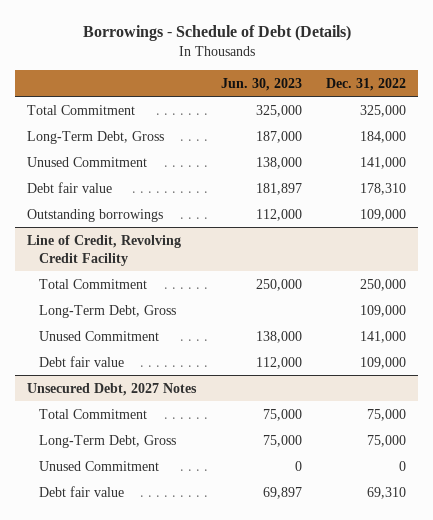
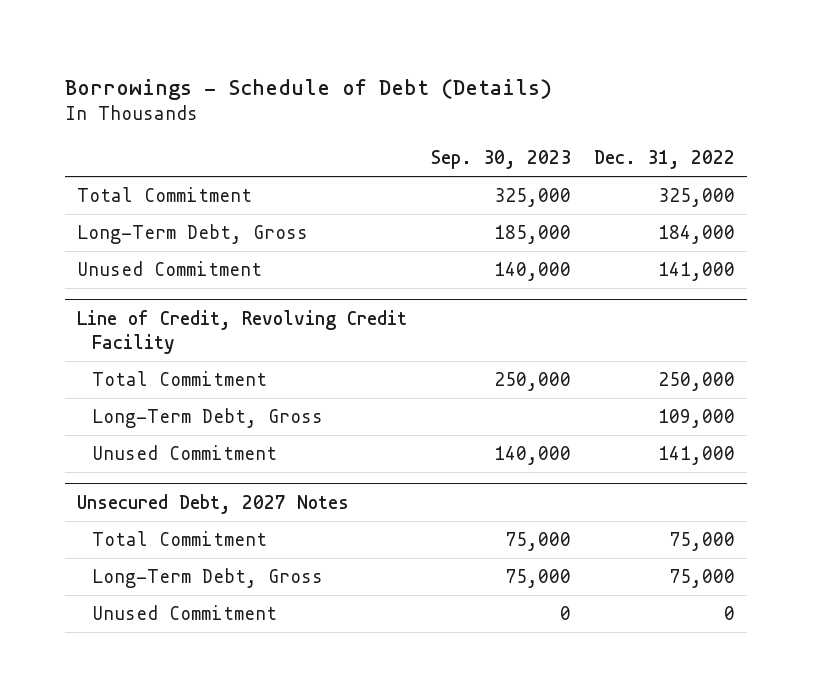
[220,77,302,91] Jun. 30, 2023 -> none
none -> [430,150,571,170] Sep. 30, 2023
[27,181,113,193] Debt fair value -> none
[27,208,164,222] Outstanding borrowings -> none
[38,355,124,367] Debt fair value -> none
[38,485,124,497] Debt fair value -> none

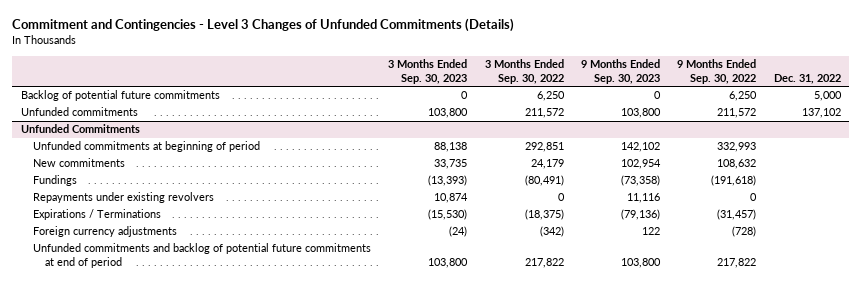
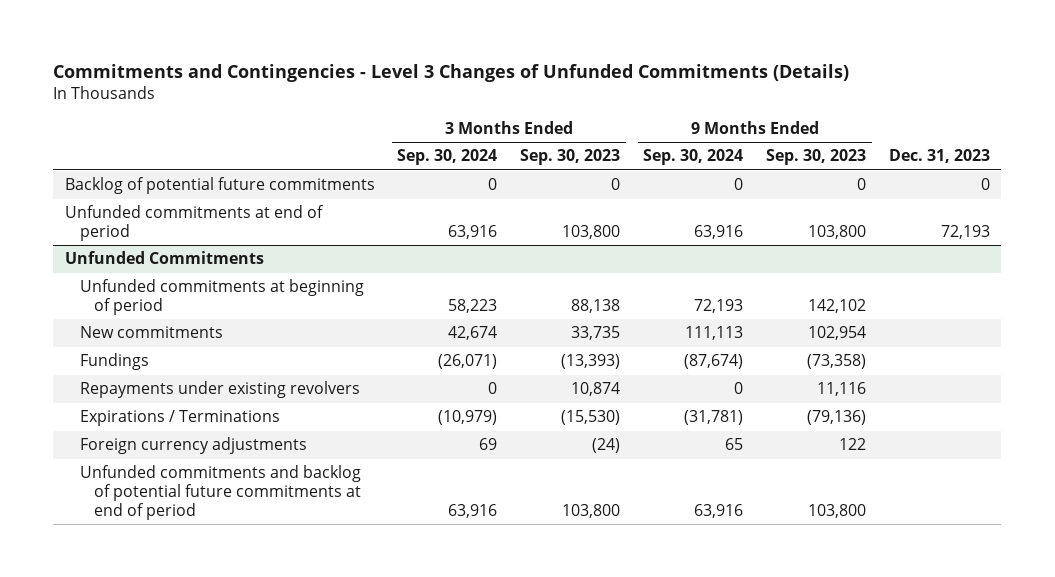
[11,18,514,33] Commitment and Contingencies - Level 3 Changes of Unfunded Commitments (Details) -> [53,63,850,82] Commitments and Contingencies - Level 3 Changes of Unfunded Commitments (Details)
[484,58,564,84] 3 Months Ended Sep. 30, 2022 -> none
[677,58,757,84] 9 Months Ended Sep. 30, 2022 -> none
[773,73,841,84] Dec. 31, 2022 -> none
none -> [397,149,498,166] Sep. 30, 2024
none -> [643,149,744,166] Sep. 30, 2024
none -> [888,149,990,164] Dec. 31, 2023
[20,107,138,117] Unfunded commitments -> [64,205,324,242] Unfunded commitments at end of period

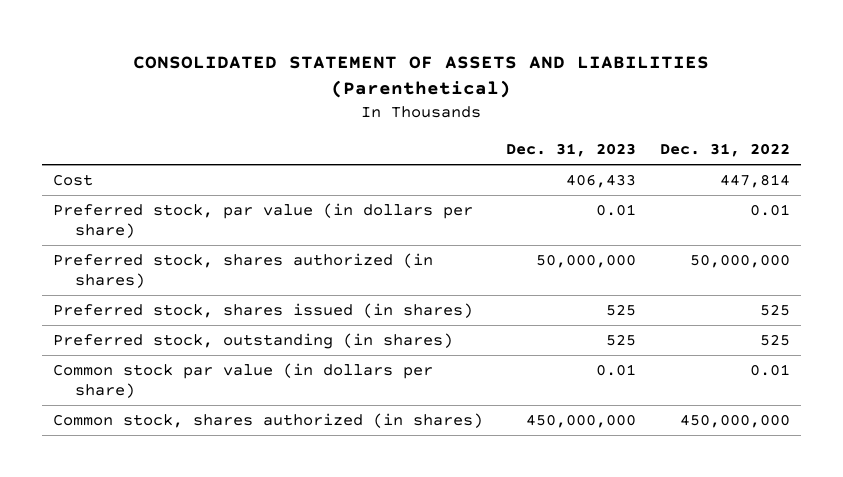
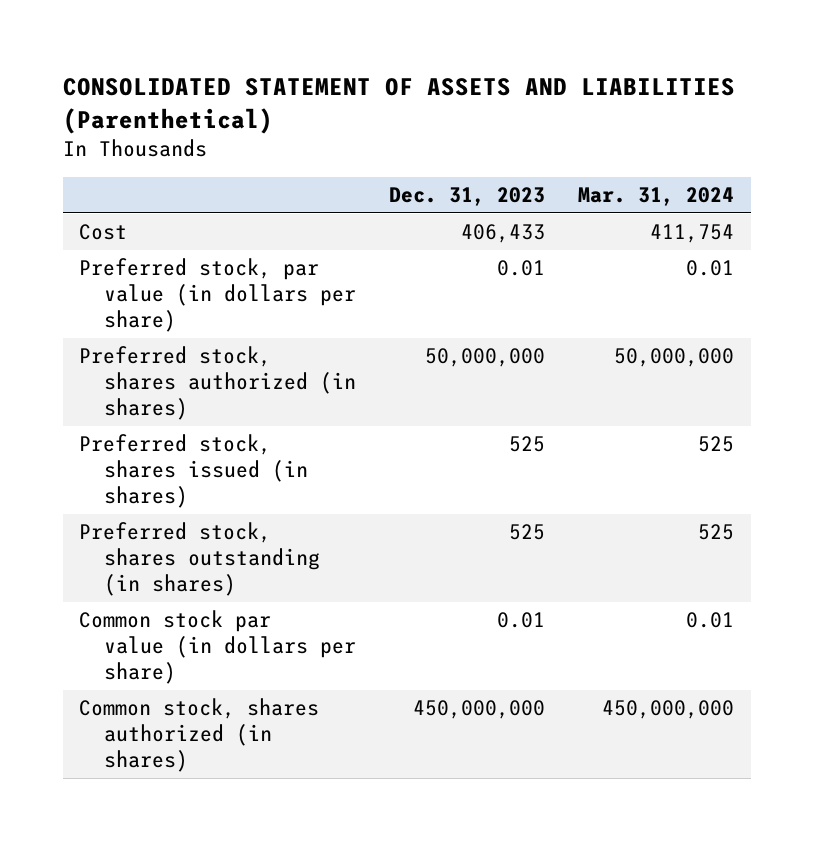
[659,142,790,157] Dec. 31, 2022 -> none
none -> [578,187,735,207] Mar. 31, 2024
[53,333,454,350] Preferred stock, outstanding (in shares) -> [79,522,321,597] Preferred stock, shares outstanding (in shares)

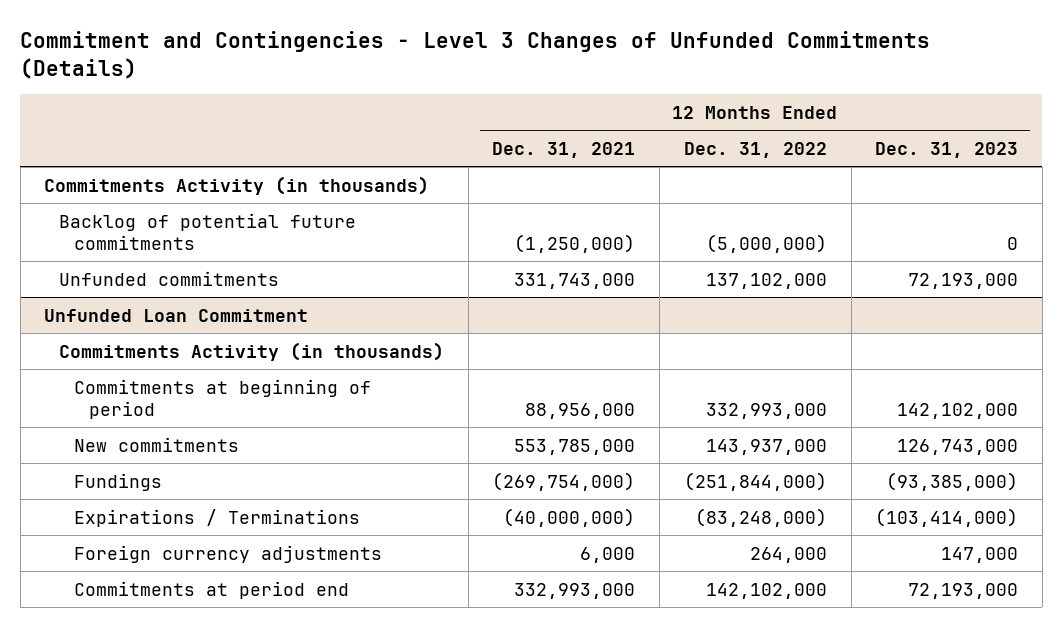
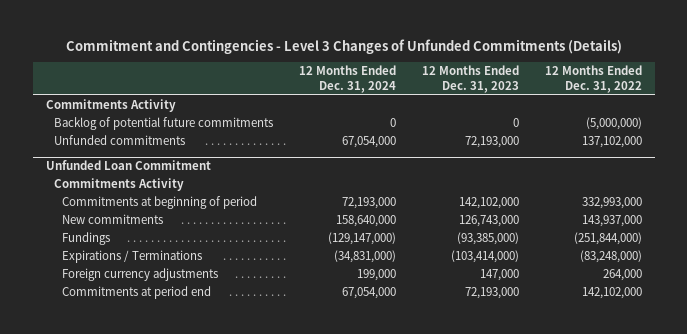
[492,141,636,158] Dec. 31, 2021 -> none
none -> [298,65,396,93] 12 Months Ended Dec. 31, 2024
[44,175,430,195] Commitments Activity (in thousands) -> [45,99,176,113] Commitments Activity
[59,341,445,361] Commitments Activity (in thousands) -> [53,178,184,192] Commitments Activity

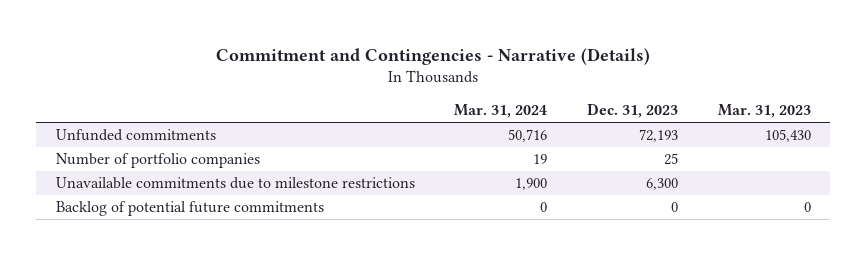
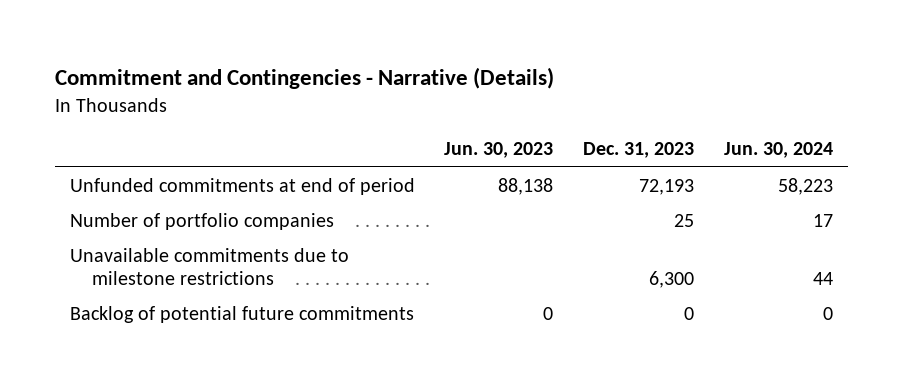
[454,104,548,119] Mar. 31, 2024 -> none
[717,104,811,119] Mar. 31, 2023 -> none
none -> [444,142,554,159] Jun. 30, 2023
none -> [723,142,833,159] Jun. 30, 2024
[55,129,216,142] Unfunded commitments -> [69,177,415,195] Unfunded commitments at end of period

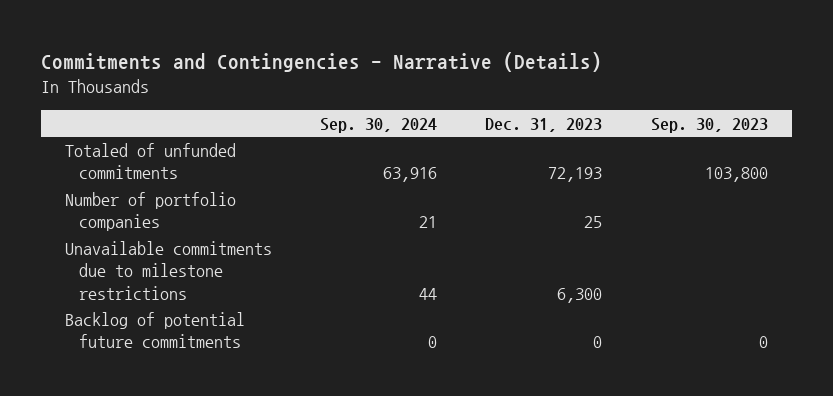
[55,67,555,90] Commitment and Contingencies - Narrative (Details) -> [41,52,603,73] Commitments and Contingencies - Narrative (Details)
[444,142,554,159] Jun. 30, 2023 -> none
[723,142,833,159] Jun. 30, 2024 -> none
none -> [320,117,438,133] Sep. 30, 2024
none -> [650,117,768,133] Sep. 30, 2023
[69,177,415,195] Unfunded commitments at end of period -> [65,142,237,180] Totaled of unfunded commitments

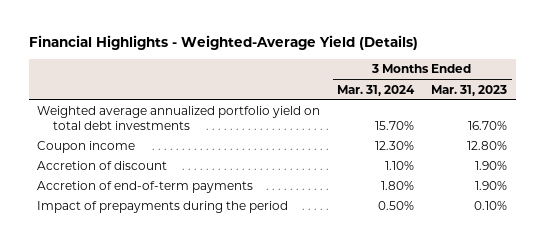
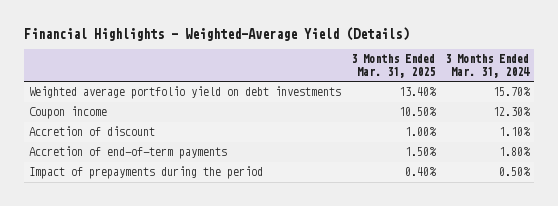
[431,84,508,96] Mar. 31, 2023 -> none
none -> [351,54,436,78] 3 Months Ended Mar. 31, 2025
[37,106,321,130] Weighted average annualized portfolio yield on total debt investments -> [29,86,342,100] Weighted average portfolio yield on debt investments

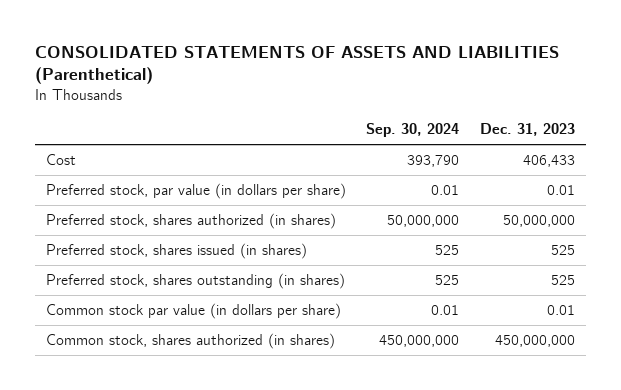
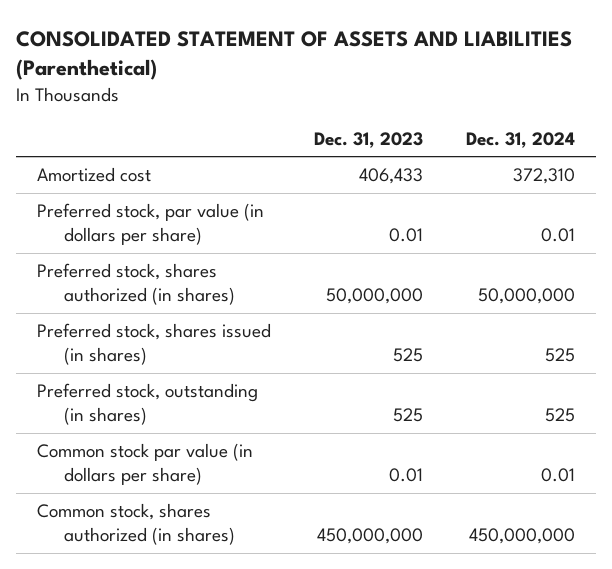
[35,45,560,85] CONSOLIDATED STATEMENTS OF ASSETS AND LIABILITIES (Parenthetical) -> [16,30,573,81] CONSOLIDATED STATEMENT OF ASSETS AND LIABILITIES (Parenthetical)
[366,123,460,138] Sep. 30, 2024 -> none
none -> [465,131,575,148] Dec. 31, 2024
[45,153,76,165] Cost -> [37,167,152,183] Amortized cost
[45,272,345,289] Preferred stock, shares outstanding (in shares) -> [37,383,259,426] Preferred stock, outstanding (in shares)

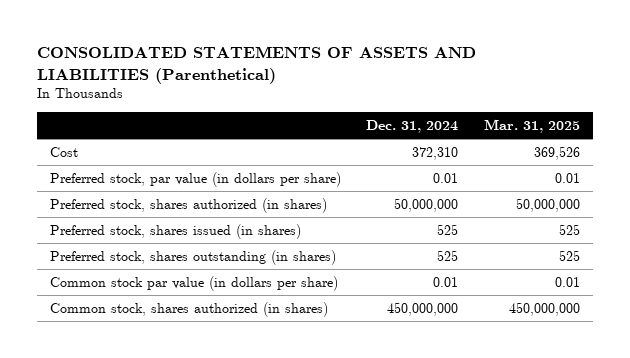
[16,30,573,81] CONSOLIDATED STATEMENT OF ASSETS AND LIABILITIES (Parenthetical) -> [37,46,477,84] CONSOLIDATED STATEMENTS OF ASSETS AND LIABILITIES (Parenthetical)
[314,131,424,148] Dec. 31, 2023 -> none
none -> [483,118,580,133] Mar. 31, 2025
[37,167,152,183] Amortized cost -> [49,146,78,157] Cost
[37,383,259,426] Preferred stock, outstanding (in shares) -> [49,249,336,265] Preferred stock, shares outstanding (in shares)

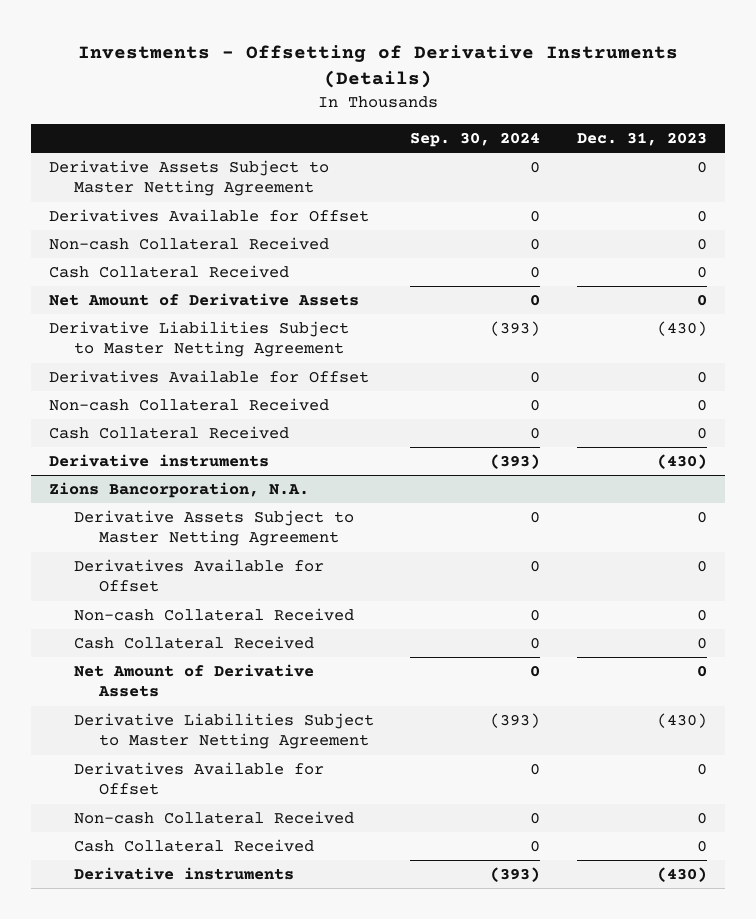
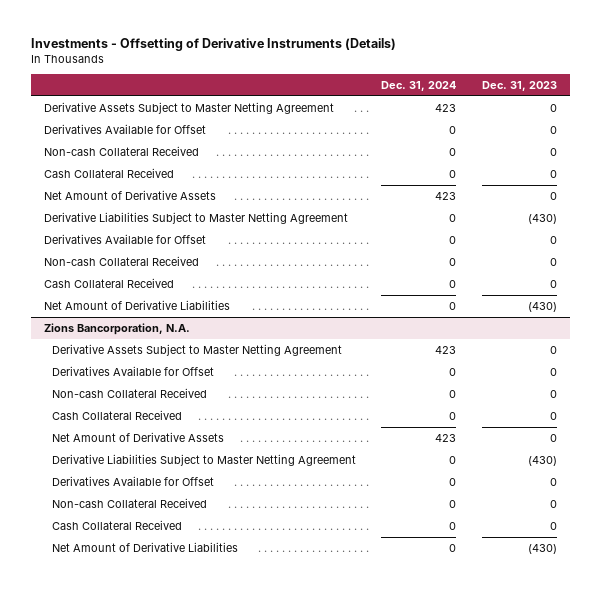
[410,132,541,148] Sep. 30, 2024 -> none
none -> [381,81,457,92] Dec. 31, 2024
[49,454,270,468] Derivative instruments -> [44,299,231,310] Net Amount of Derivative Liabilities
[74,867,295,881] Derivative instruments -> [51,541,238,552] Net Amount of Derivative Liabilities

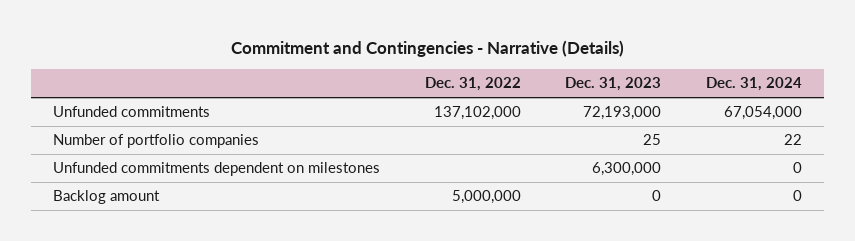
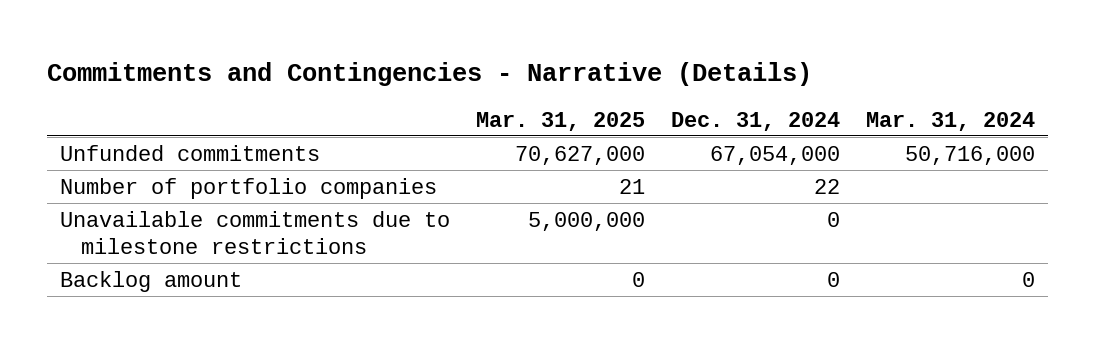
[230,39,624,57] Commitment and Contingencies - Narrative (Details) -> [46,61,812,86] Commitments and Contingencies - Narrative (Details)
[424,77,521,92] Dec. 31, 2022 -> none
[565,77,662,92] Dec. 31, 2023 -> none
none -> [475,111,645,131] Mar. 31, 2025
none -> [866,111,1036,131] Mar. 31, 2024
[53,162,381,177] Unfunded commitments dependent on milestones -> [59,210,450,255] Unavailable commitments due to milestone restrictions

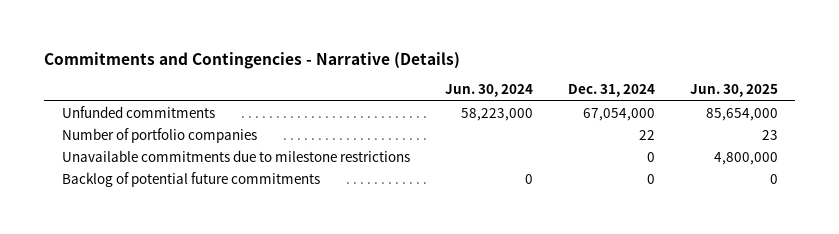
[475,111,645,131] Mar. 31, 2025 -> none
[866,111,1036,131] Mar. 31, 2024 -> none
none -> [444,84,533,98] Jun. 30, 2024
none -> [689,84,778,98] Jun. 30, 2025
[59,270,242,292] Backlog amount -> [61,172,320,188] Backlog of potential future commitments

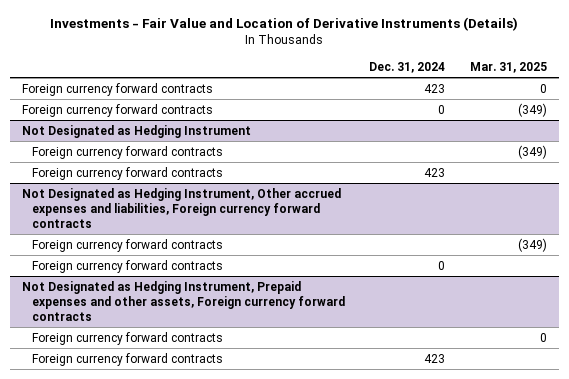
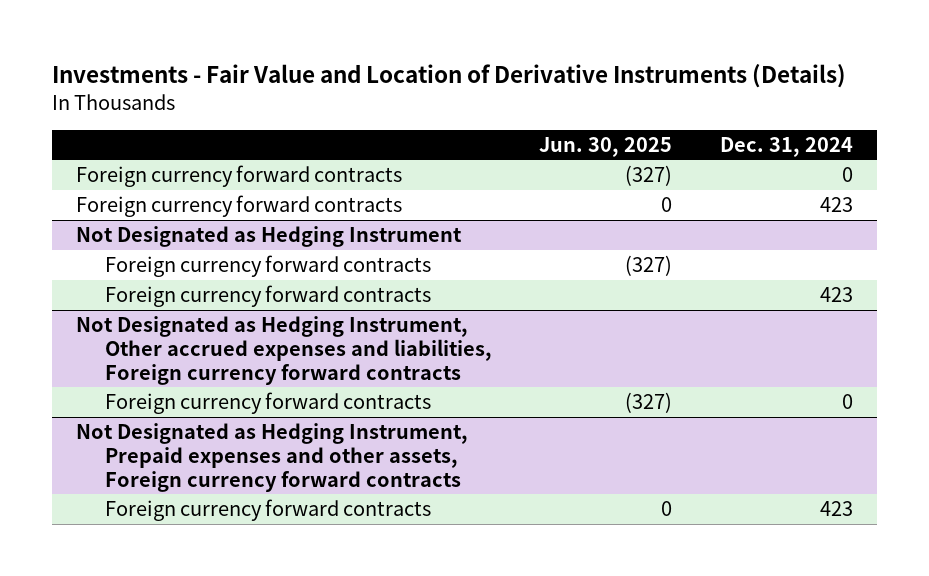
[469,61,547,73] Mar. 31, 2025 -> none
none -> [539,136,673,157] Jun. 30, 2025
[22,82,214,96] Foreign currency forward contracts -> [76,195,403,218] Foreign currency forward contracts
[32,238,224,252] Foreign currency forward contracts -> none
[32,331,224,345] Foreign currency forward contracts -> none

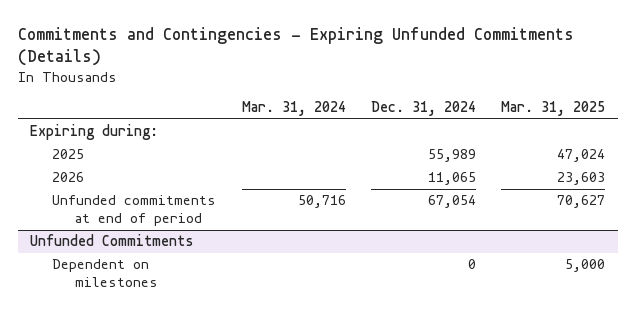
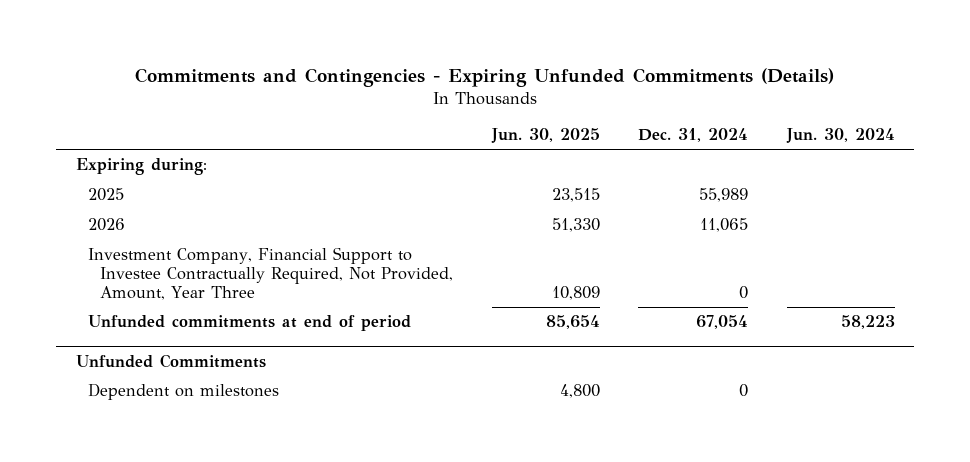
[241,101,346,117] Mar. 31, 2024 -> none
[500,101,605,117] Mar. 31, 2025 -> none
none -> [490,128,600,144] Jun. 30, 2025
none -> [785,128,895,144] Jun. 30, 2024
none -> [87,247,454,301] Investment Company, Financial Support to Investee Contractually Required, Not Provided, Amount, Year Three

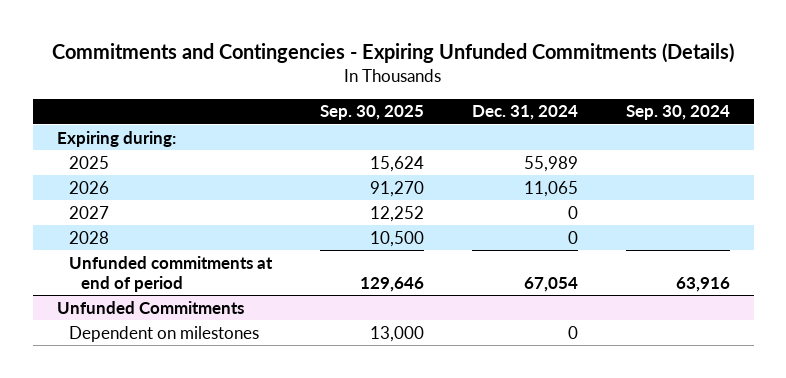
[490,128,600,144] Jun. 30, 2025 -> none
[785,128,895,144] Jun. 30, 2024 -> none
none -> [319,105,424,121] Sep. 30, 2025
none -> [625,105,730,121] Sep. 30, 2024
[87,247,454,301] Investment Company, Financial Support to Investee Contractually Required, Not Provided, Amount, Year Three -> [68,205,109,219] 2027
none -> [68,230,109,244] 2028

